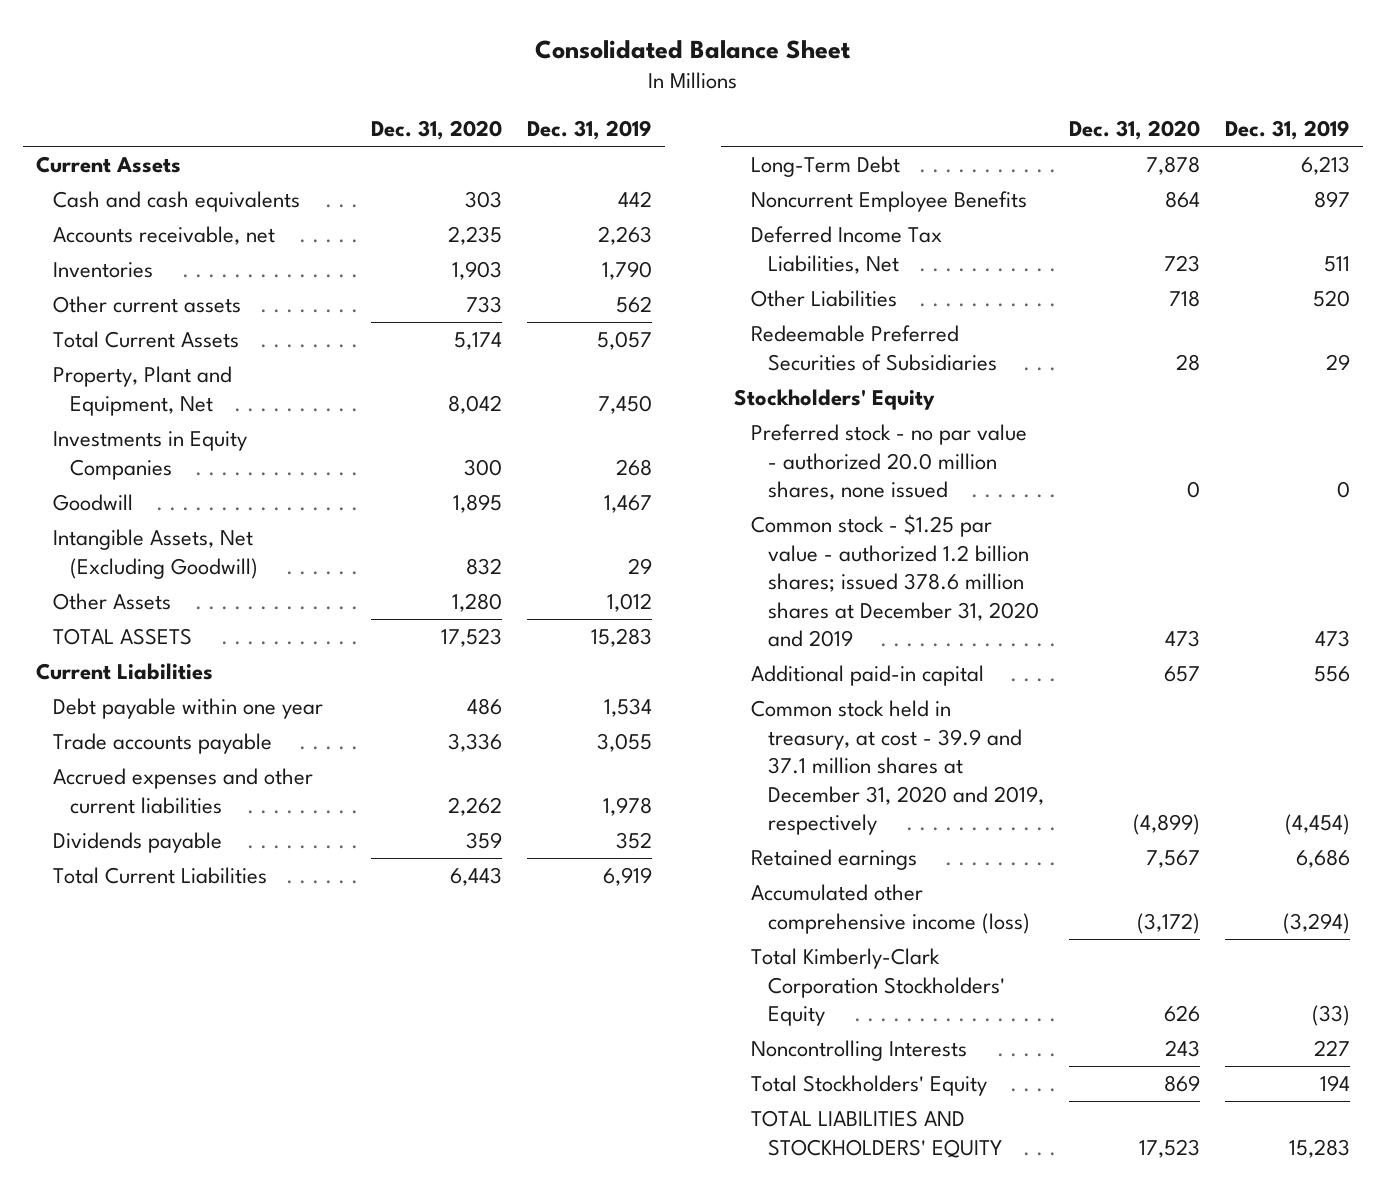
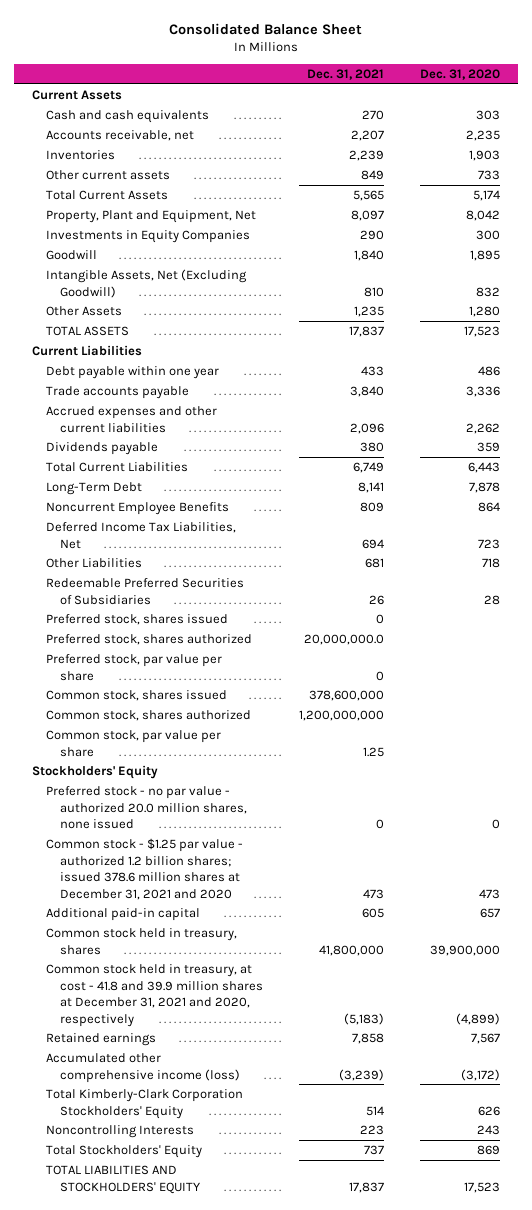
[527,120,653,141] Dec. 31, 2019 -> none
none -> [306,68,384,80] Dec. 31, 2021
none -> [45,613,228,625] Preferred stock, shares issued
none -> [45,633,252,645] Preferred stock, shares authorized
none -> [45,653,222,681] Preferred stock, par value per share
none -> [45,689,227,701] Common stock, shares issued
none -> [45,709,251,721] Common stock, shares authorized
none -> [45,729,221,757] Common stock, par value per share
[750,514,1039,648] Common stock - $1.25 par value - authorized 1.2 billion shares; issued 378.6 million shares at December 31, 2020 and 2019 -> [45,837,243,900] Common stock - $1.25 par value - authorized 1.2 billion shares; issued 378.6 million shares at December 31, 2021 and 2020
none -> [45,927,237,955] Common stock held in treasury, shares
[750,700,1044,836] Common stock held in treasury, at cost - 39.9 and 37.1 million shares at December 31, 2020 and 2019, respectively -> [45,963,263,1027] Common stock held in treasury, at cost - 41.8 and 39.9 million shares at December 31, 2021 and 2020, respectively

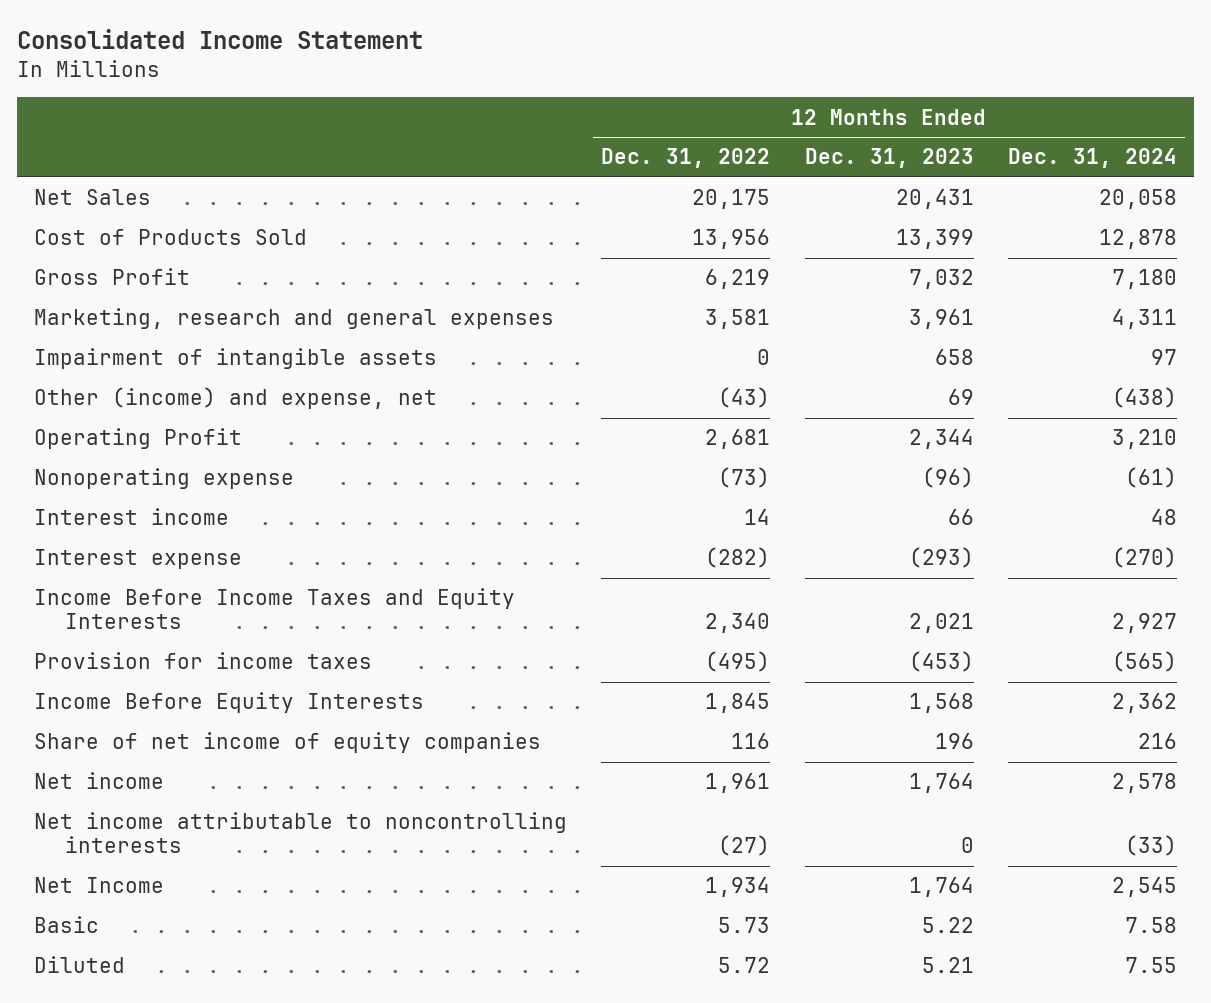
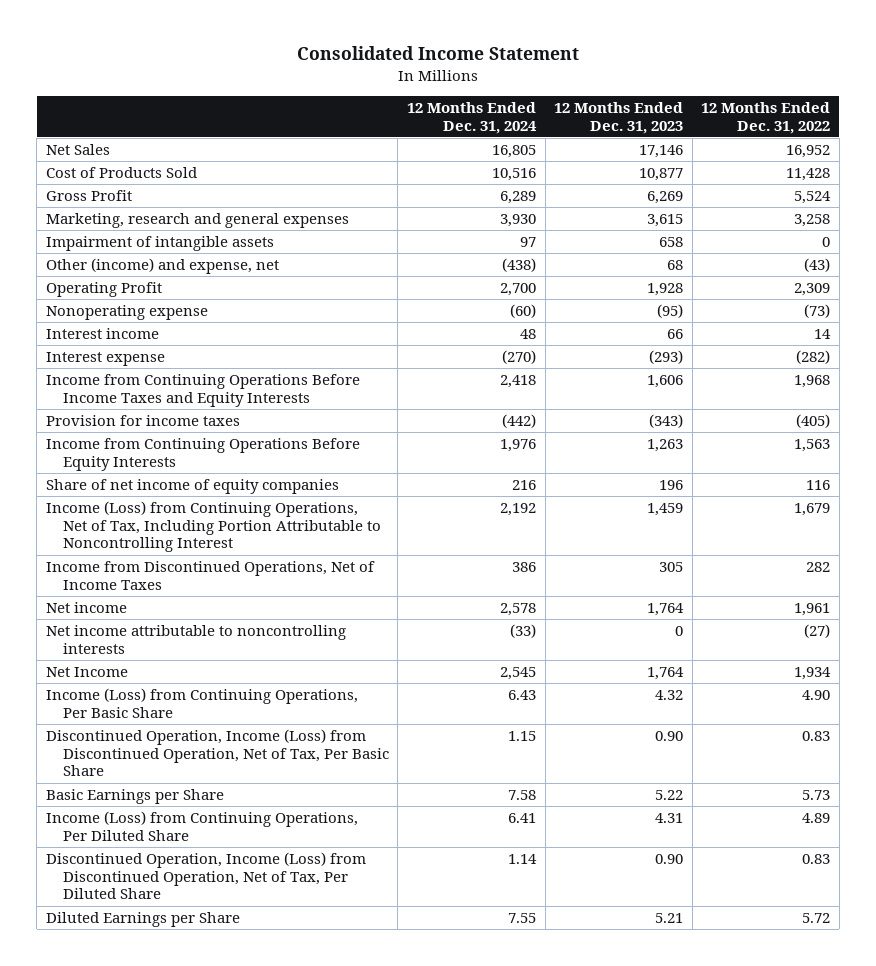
[692,189,771,210] 20,175 -> [786,145,831,159] 16,952
[895,189,974,210] 20,431 -> [639,145,684,159] 17,146
[1098,189,1177,210] 20,058 -> [491,145,536,159] 16,805
[692,229,771,250] 13,956 -> [786,168,831,182] 11,428
[895,229,974,250] 13,399 -> [639,168,684,182] 10,877
[1098,229,1177,250] 12,878 -> [491,168,536,182] 10,516
[705,269,771,290] 6,219 -> [794,191,832,205] 5,524
[908,269,974,290] 7,032 -> [647,191,684,205] 6,269
[1111,269,1177,290] 7,180 -> [499,191,536,205] 6,289
[705,309,771,330] 3,581 -> [794,214,831,228] 3,258
[908,309,974,330] 3,961 -> [647,214,684,228] 3,615
[1111,309,1177,330] 4,311 -> [499,214,536,228] 3,930
[947,389,974,406] 69 -> [667,260,684,271] 68
[705,429,771,450] 2,681 -> [794,283,831,297] 2,309
[908,429,974,450] 2,344 -> [647,283,684,297] 1,928
[1111,429,1177,450] 3,210 -> [499,283,536,297] 2,700
[921,467,974,489] (96) -> [657,304,684,319] (95)
[1124,467,1177,489] (61) -> [509,304,536,319] (60)
[34,588,516,630] Income Before Income Taxes and Equity Interests -> [46,374,361,407] Income from Continuing Operations Before Income Taxes and Equity Interests
[705,613,771,634] 2,340 -> [794,375,831,389] 1,968
[908,613,974,634] 2,021 -> [647,375,684,389] 1,606
[1111,613,1177,634] 2,927 -> [499,375,536,389] 2,418
[705,651,771,673] (495) -> [796,414,831,429] (405)
[908,651,974,673] (453) -> [649,414,684,429] (343)
[1111,651,1177,673] (565) -> [501,414,536,429] (442)
[34,692,425,714] Income Before Equity Interests -> [46,438,361,471] Income from Continuing Operations Before Equity Interests
[705,693,771,714] 1,845 -> [794,439,831,453] 1,563
[908,693,974,714] 1,568 -> [647,439,684,453] 1,263
[1111,693,1177,714] 2,362 -> [499,439,536,453] 1,976
none -> [46,501,381,553] Income (Loss) from Continuing Operations, Net of Tax, Including Portion Attributable to Noncontrolling Interest
none -> [46,561,376,590] Income from Discontinued Operations, Net of Income Taxes
none -> [46,688,359,718] Income (Loss) from Continuing Operations, Per Basic Share
none -> [46,729,389,777] Discontinued Operation, Income (Loss) from Discontinued Operation, Net of Tax, Per Basic Share
[34,916,100,934] Basic -> [46,789,225,805] Basic Earnings per Share
none -> [46,811,359,841] Income (Loss) from Continuing Operations, Per Diluted Share
none -> [46,852,367,900] Discontinued Operation, Income (Loss) from Discontinued Operation, Net of Tax, Per Diluted Share
[34,956,126,974] Diluted -> [46,912,241,928] Diluted Earnings per Share

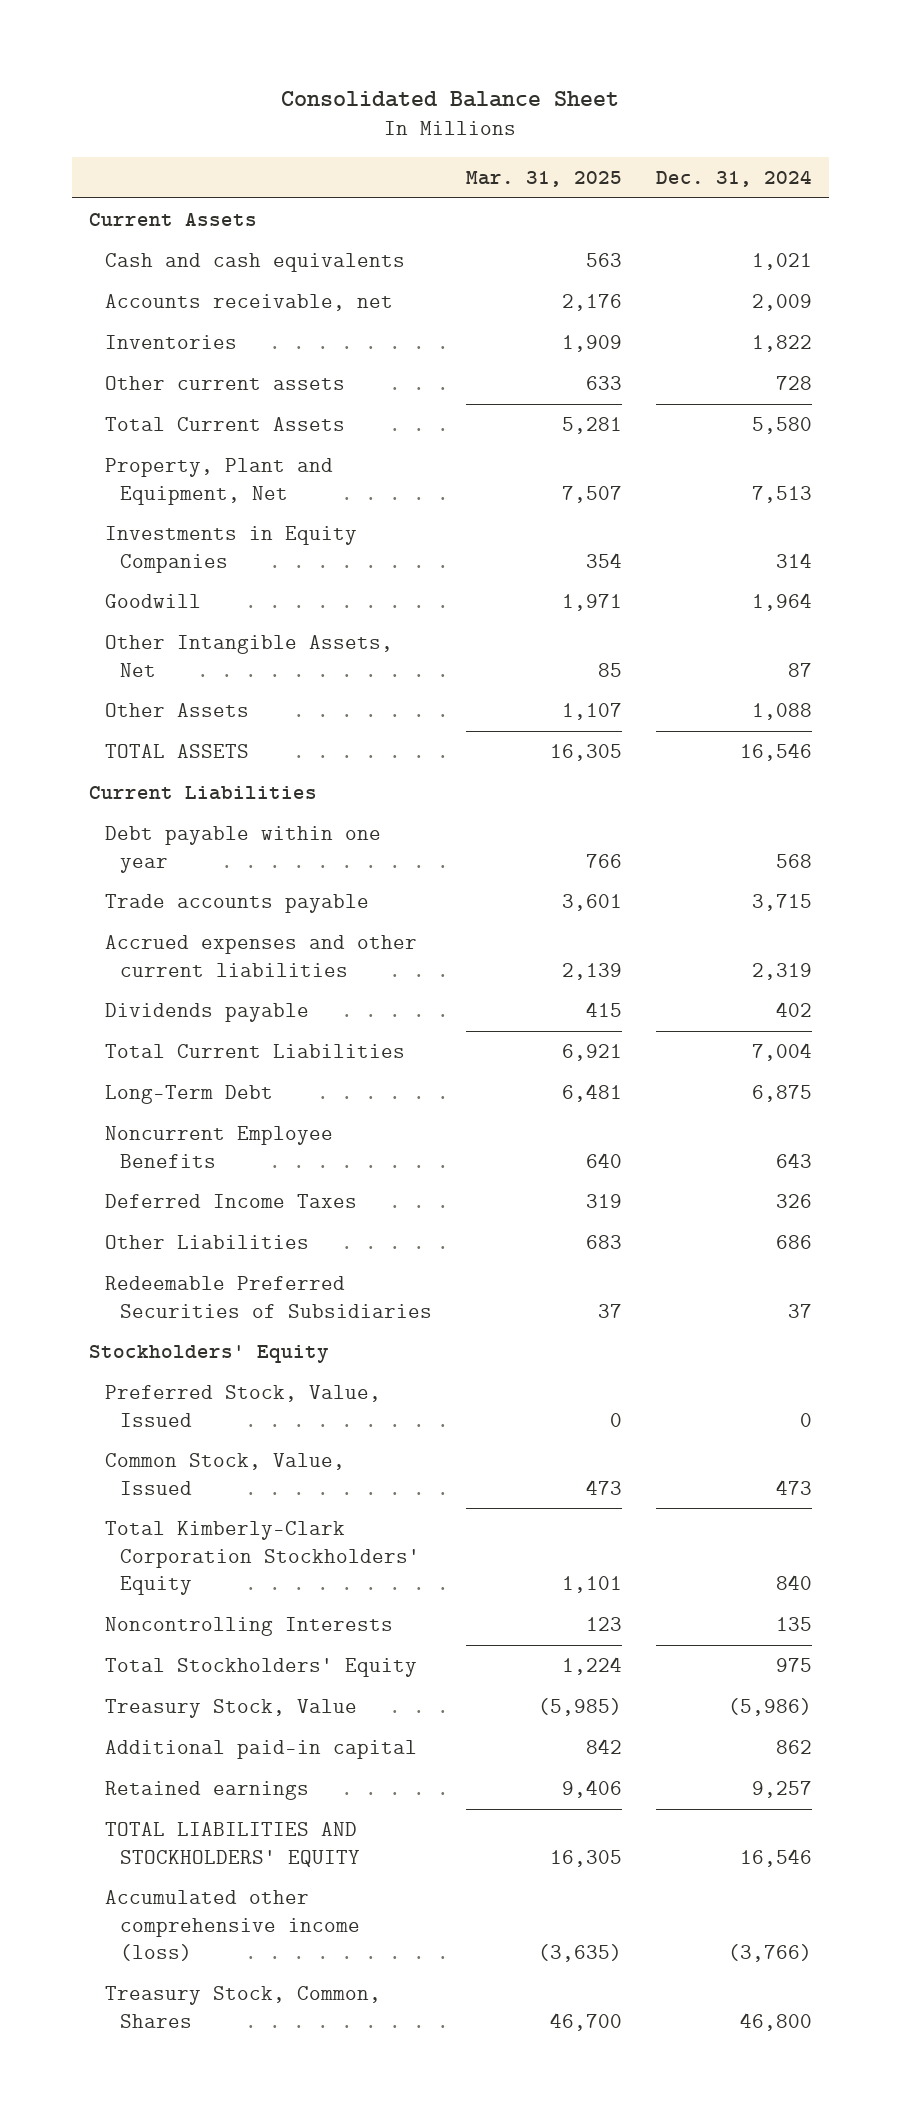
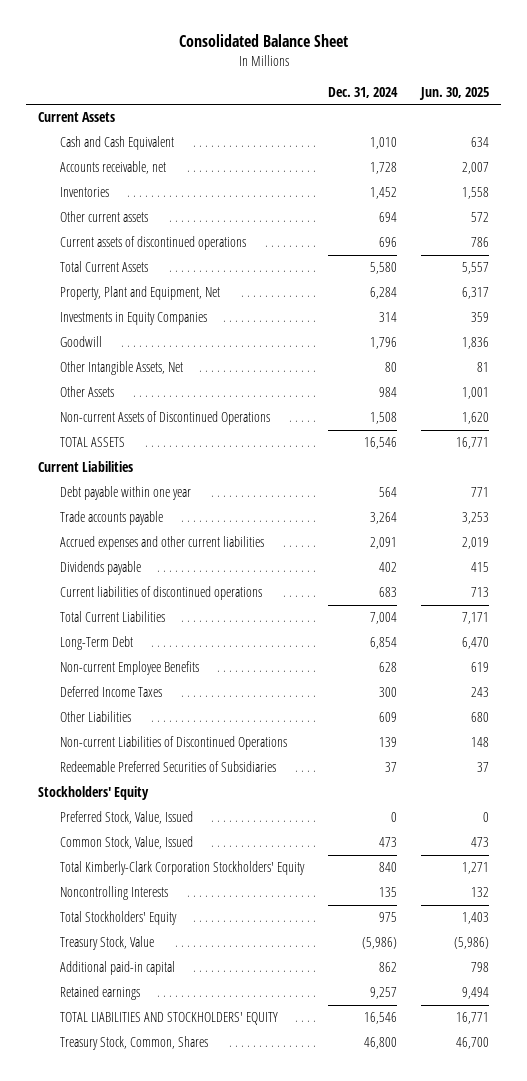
[466,170,623,187] Mar. 31, 2025 -> none
none -> [419,86,490,100] Jun. 30, 2025
[104,253,405,273] Cash and cash equivalents -> [59,136,174,151] Cash and Cash Equivalent
[751,253,812,271] 1,021 -> [369,137,397,150] 1,010
[751,294,812,312] 2,009 -> [369,162,397,175] 1,728
[751,335,812,353] 1,822 -> [369,187,397,200] 1,452
[775,376,812,391] 728 -> [378,212,397,223] 694
none -> [59,236,246,251] Current assets of discontinued operations
[751,485,812,503] 7,513 -> [369,287,397,300] 6,284
[751,593,812,612] 1,964 -> [369,337,397,350] 1,796
[787,662,812,677] 87 -> [384,362,397,373] 80
[751,703,812,721] 1,088 -> [378,387,397,398] 984
none -> [59,411,270,426] Non-current Assets of Discontinued Operations
[775,853,812,868] 568 -> [378,487,397,498] 564
[751,894,812,912] 3,715 -> [369,512,397,525] 3,264
[751,962,812,980] 2,319 -> [369,537,397,550] 2,091
none -> [59,586,262,601] Current liabilities of discontinued operations
[751,1085,812,1103] 6,875 -> [369,637,397,650] 6,854
[104,1126,333,1168] Noncurrent Employee Benefits -> [59,661,199,676] Non-current Employee Benefits
[775,1152,812,1168] 643 -> [378,662,397,673] 628
[775,1194,812,1209] 326 -> [378,687,397,698] 300
[775,1235,812,1250] 686 -> [378,712,397,723] 609
none -> [59,736,287,751] Non-current Liabilities of Discontinued Operations
[104,1890,361,1962] Accumulated other comprehensive income (loss) -> none

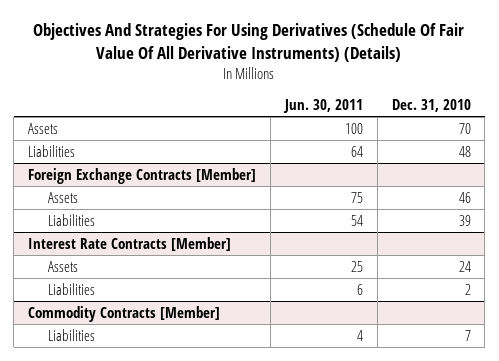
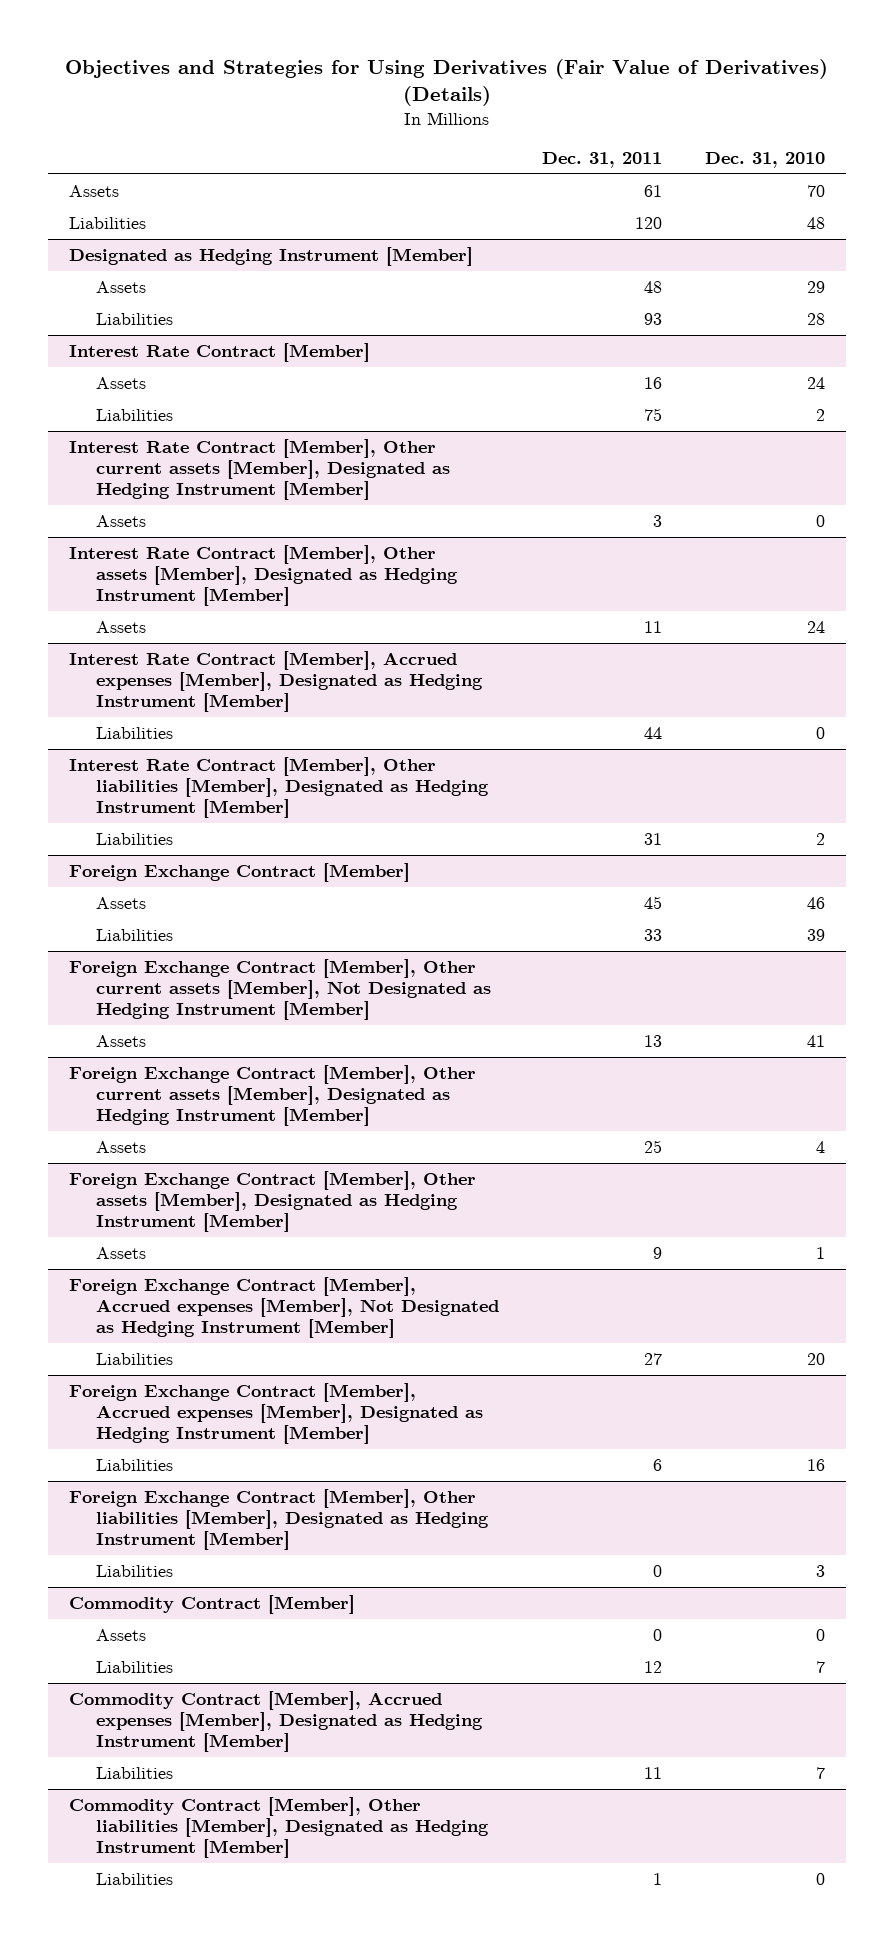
[33,23,465,62] Objectives And Strategies For Using Derivatives (Schedule Of Fair Value Of All Derivative Instruments) (Details) -> [64,59,828,107] Objectives and Strategies for Using Derivatives (Fair Value of Derivatives) (Details)
[282,98,363,113] Jun. 30, 2011 -> none
none -> [541,151,662,168] Dec. 31, 2011
[28,167,257,184] Foreign Exchange Contracts [Member] -> none
none -> [69,246,474,266] Designated as Hedging Instrument [Member]
[458,191,471,203] 46 -> [806,280,825,293] 29
[458,214,471,226] 39 -> [806,312,825,325] 28
[28,236,232,251] Interest Rate Contracts [Member] -> [69,342,371,362] Interest Rate Contract [Member]
none -> [69,438,451,500] Interest Rate Contract [Member], Other current assets [Member], Designated as Hedging Instrument [Member]
none -> [96,514,147,527] Assets
none -> [69,544,459,606] Interest Rate Contract [Member], Other assets [Member], Designated as Hedging Instrument [Member]
none -> [96,620,147,633] Assets
none -> [69,650,484,712] Interest Rate Contract [Member], Accrued expenses [Member], Designated as Hedging Instrument [Member]
none -> [96,726,174,739] Liabilities
none -> [69,756,490,818] Interest Rate Contract [Member], Other liabilities [Member], Designated as Hedging Instrument [Member]
none -> [96,832,174,845] Liabilities
none -> [69,862,411,882] Foreign Exchange Contract [Member]
none -> [96,896,147,909] Assets
none -> [96,928,174,941] Liabilities
none -> [69,958,492,1020] Foreign Exchange Contract [Member], Other current assets [Member], Not Designated as Hedging Instrument [Member]
none -> [96,1034,147,1047] Assets
none -> [69,1064,477,1126] Foreign Exchange Contract [Member], Other current assets [Member], Designated as Hedging Instrument [Member]
none -> [96,1140,147,1153] Assets
none -> [69,1170,477,1232] Foreign Exchange Contract [Member], Other assets [Member], Designated as Hedging Instrument [Member]
none -> [96,1246,147,1259] Assets
none -> [69,1276,500,1338] Foreign Exchange Contract [Member], Accrued expenses [Member], Not Designated as Hedging Instrument [Member]
none -> [96,1352,174,1365] Liabilities
none -> [69,1382,484,1444] Foreign Exchange Contract [Member], Accrued expenses [Member], Designated as Hedging Instrument [Member]
none -> [96,1458,174,1471] Liabilities
none -> [69,1488,490,1550] Foreign Exchange Contract [Member], Other liabilities [Member], Designated as Hedging Instrument [Member]
none -> [96,1564,174,1577] Liabilities
[28,305,221,322] Commodity Contracts [Member] -> [69,1594,356,1614] Commodity Contract [Member]
none -> [96,1628,147,1641] Assets
none -> [69,1690,484,1752] Commodity Contract [Member], Accrued expenses [Member], Designated as Hedging Instrument [Member]
none -> [96,1766,174,1779] Liabilities
none -> [69,1796,490,1858] Commodity Contract [Member], Other liabilities [Member], Designated as Hedging Instrument [Member]
none -> [96,1872,174,1885] Liabilities

